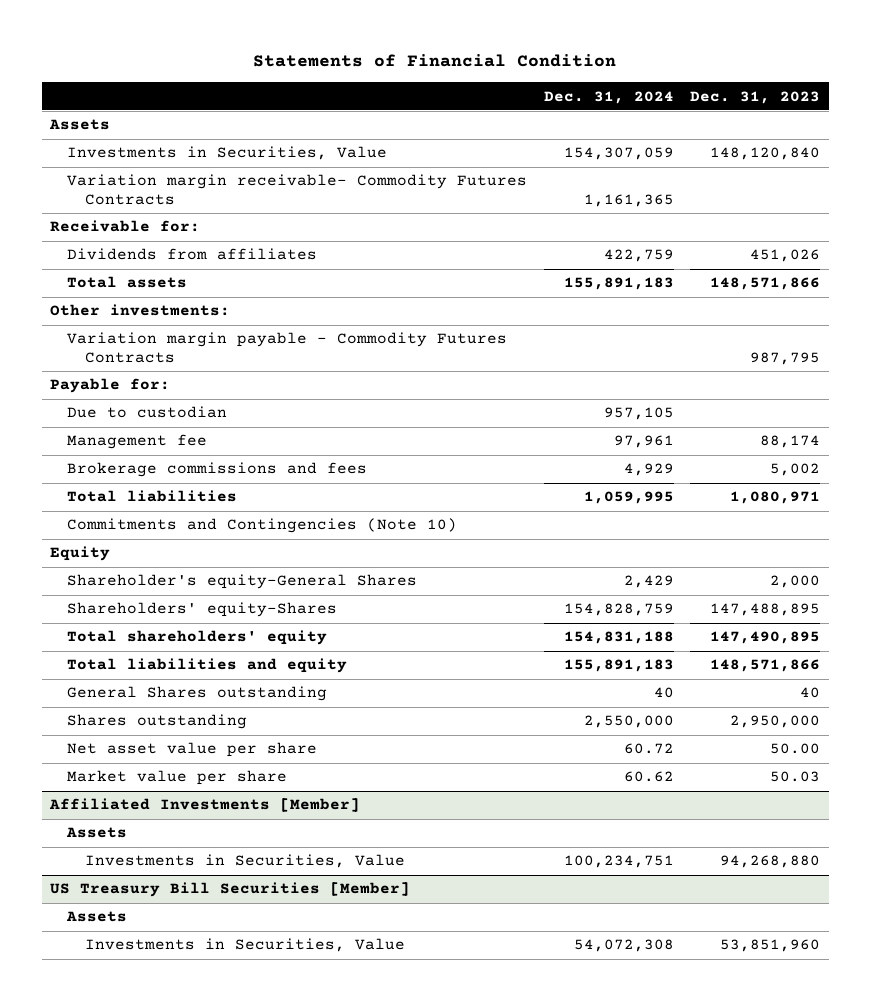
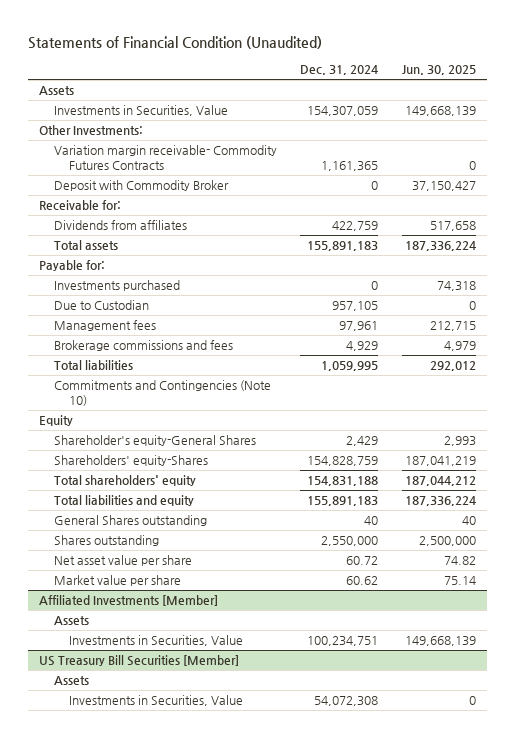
[253,54,617,68] Statements of Financial Condition -> [27,35,322,49] Statements of Financial Condition (Unaudited)
[690,90,821,104] Dec. 31, 2023 -> none
none -> [401,65,476,76] Jun. 30, 2025
none -> [39,125,144,136] Other Investments:
none -> [54,180,230,192] Deposit with Commodity Broker
[50,304,231,317] Other investments: -> none
[67,332,508,364] Variation margin payable - Commodity Futures Contracts -> none
none -> [54,280,181,292] Investments purchased
[67,406,228,419] Due to custodian -> [54,300,150,311] Due to Custodian
[67,434,208,450] Management fee -> [54,320,157,332] Management fees

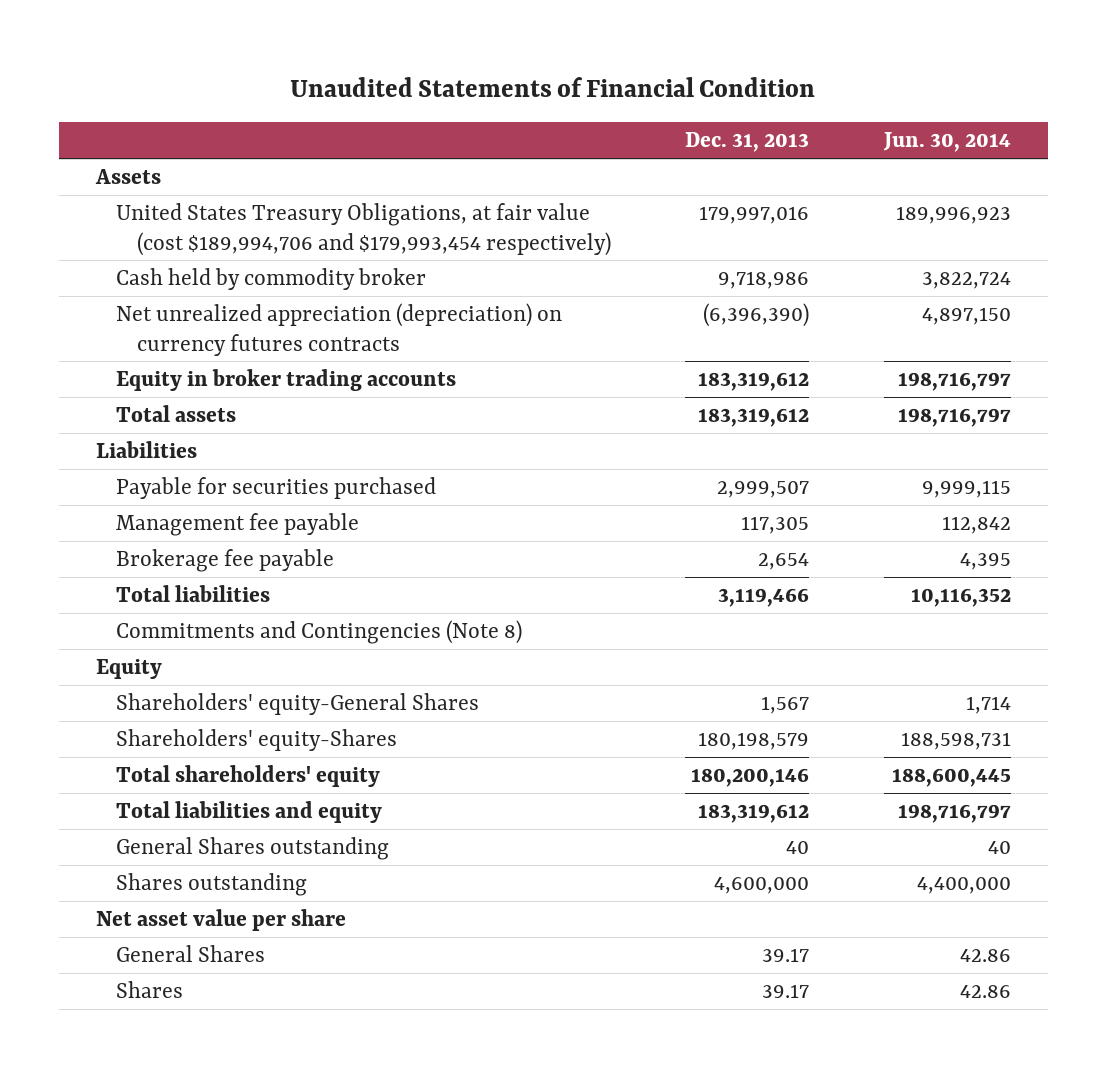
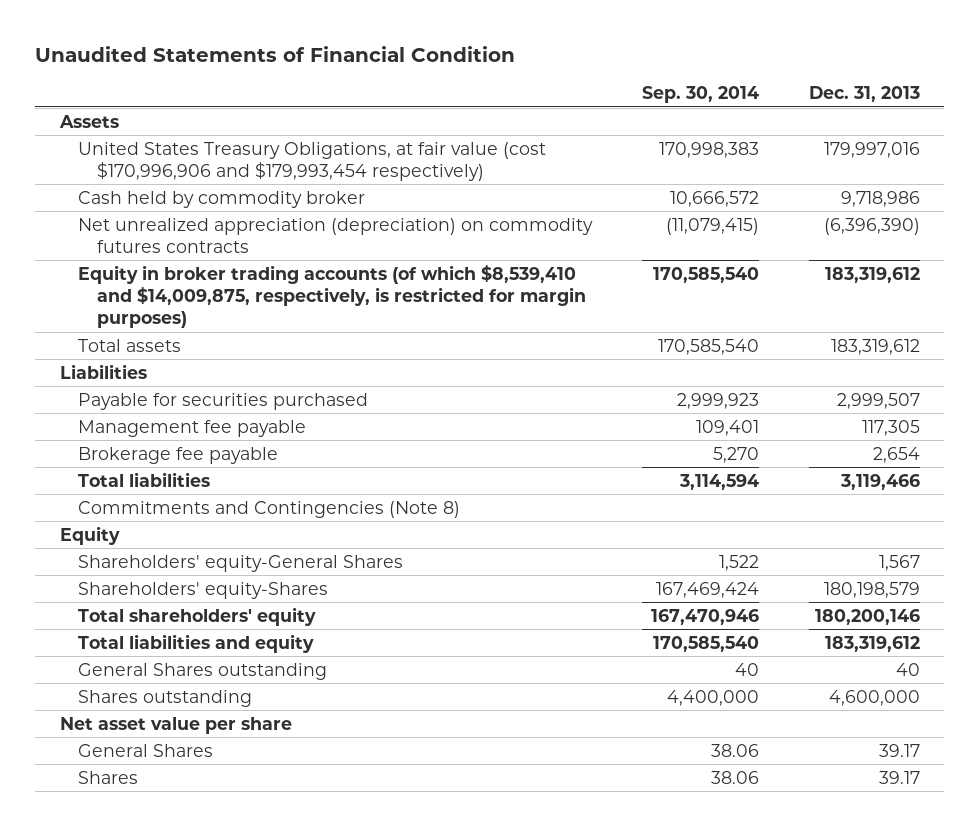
[882,132,1011,153] Jun. 30, 2014 -> none
none -> [641,86,759,104] Sep. 30, 2014
[116,202,611,256] United States Treasury Obligations, at fair value (cost $189,994,706 and $179,993,454 respectively) -> [78,141,547,181] United States Treasury Obligations, at fair value (cost $170,996,906 and $179,993,454 respectively)
[116,302,563,356] Net unrealized appreciation (depreciation) on currency futures contracts -> [78,217,594,253] Net unrealized appreciation (depreciation) on commodity futures contracts
[116,368,457,391] Equity in broker trading accounts -> [78,264,586,329] Equity in broker trading accounts (of which $8,539,410 and $14,009,875, respectively, is restricted for margin purposes)

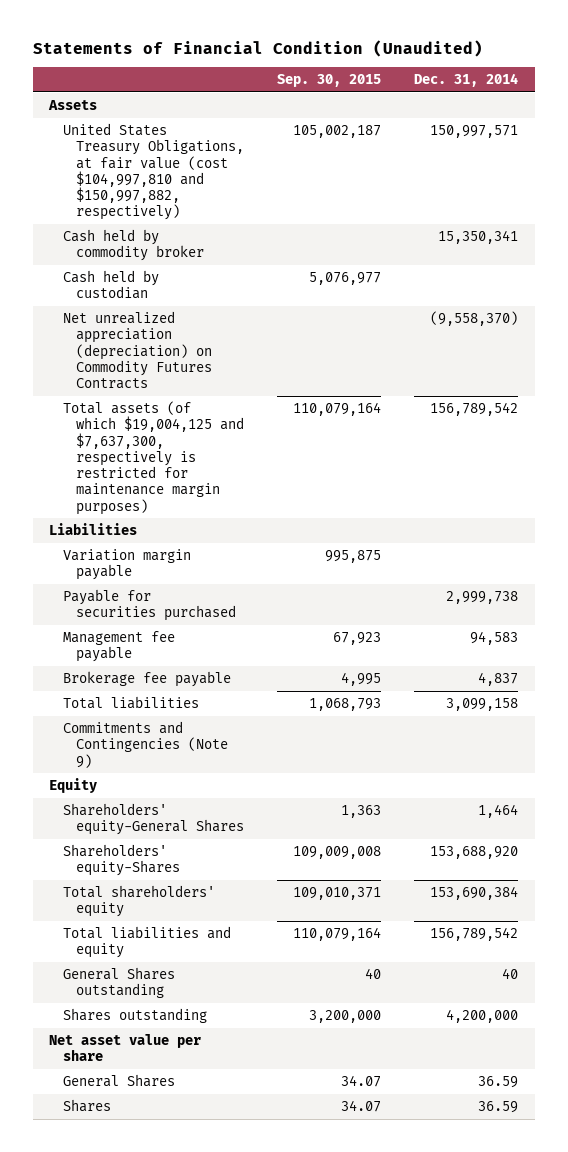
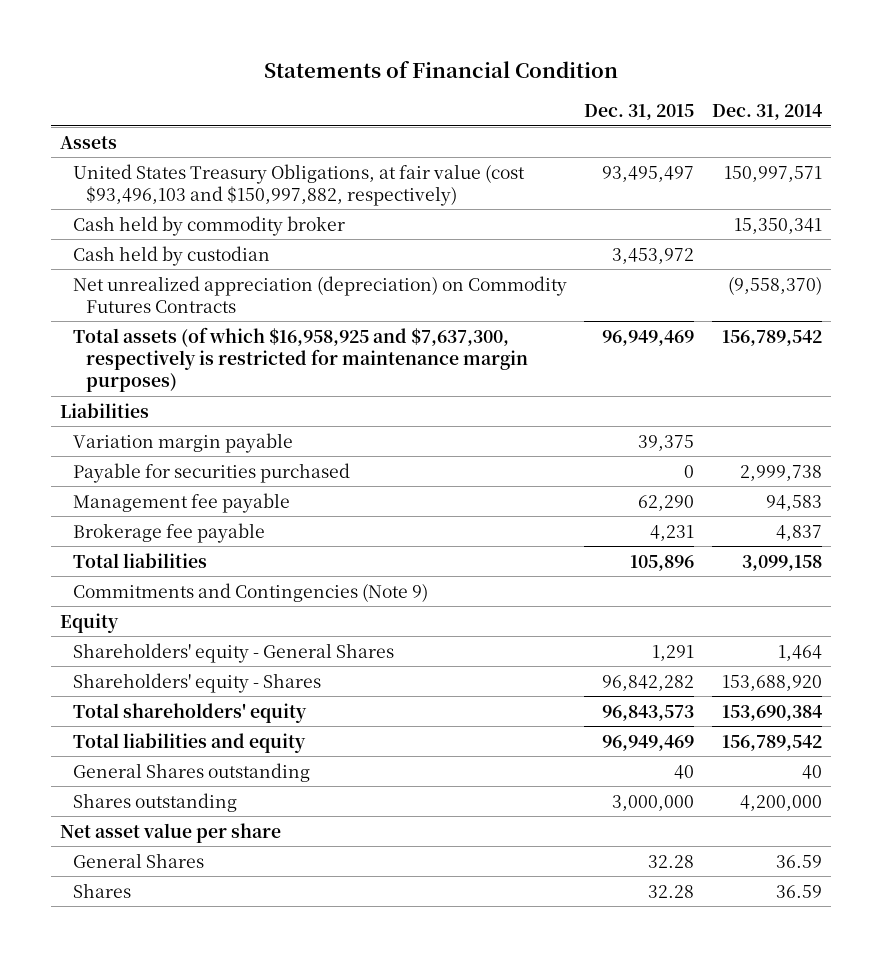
[32,39,483,57] Statements of Financial Condition (Unaudited) -> [263,61,618,79] Statements of Financial Condition
[277,74,382,88] Sep. 30, 2015 -> none
none -> [584,104,695,121] Dec. 31, 2015
[62,123,244,221] United States Treasury Obligations, at fair value (cost $104,997,810 and $150,997,882, respectively) -> [72,163,525,206] United States Treasury Obligations, at fair value (cost $93,496,103 and $150,997,882, respectively)
[62,401,244,515] Total assets (of which $19,004,125 and $7,637,300, respectively is restricted for maintenance margin purposes) -> [72,326,528,392] Total assets (of which $16,958,925 and $7,637,300, respectively is restricted for maintenance margin purposes)
[62,803,244,836] Shareholders' equity-General Shares -> [72,642,394,663] Shareholders' equity - General Shares
[62,844,180,877] Shareholders' equity-Shares -> [72,672,321,693] Shareholders' equity - Shares

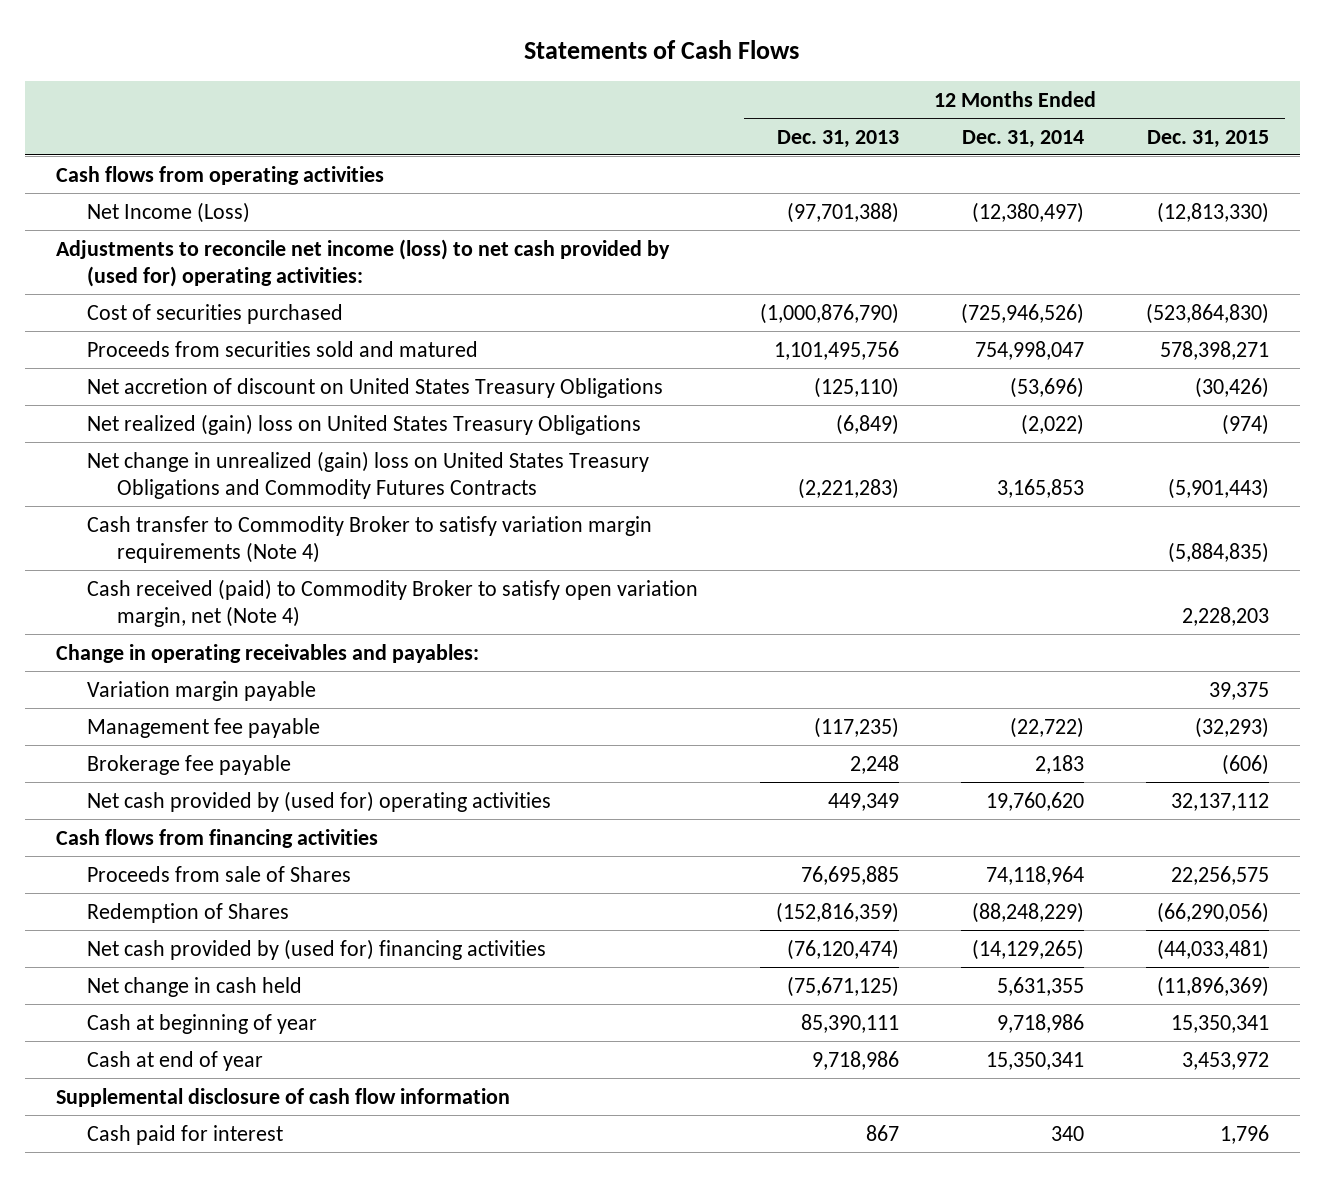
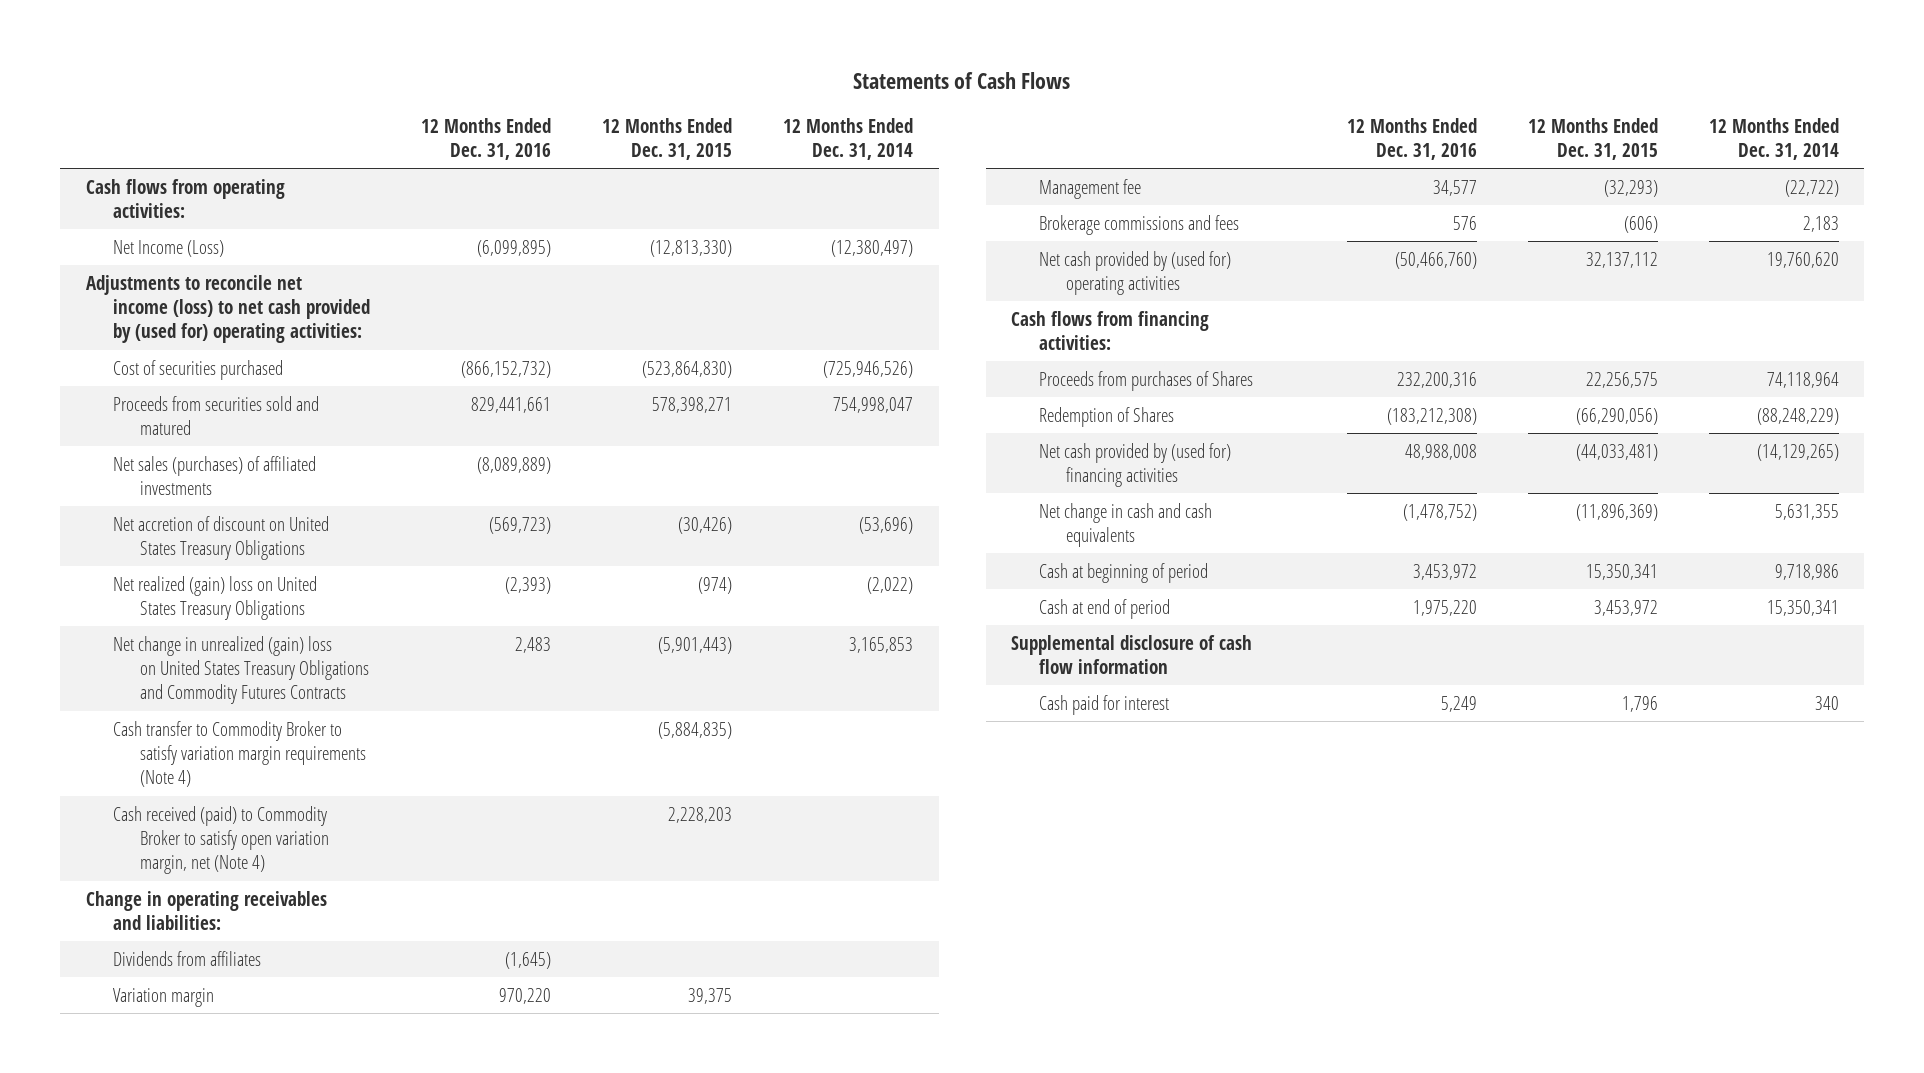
[776,129,899,148] Dec. 31, 2013 -> none
none -> [420,117,551,161] 12 Months Ended Dec. 31, 2016
[55,165,384,185] Cash flows from operating activities -> [85,178,285,219] Cash flows from operating activities:
none -> [112,455,316,496] Net sales (purchases) of affiliated investments
[55,643,479,663] Change in operating receivables and payables: -> [85,890,327,931] Change in operating receivables and liabilities:
none -> [112,950,261,966] Dividends from affiliates
[86,680,316,701] Variation margin payable -> [112,987,214,1007] Variation margin
[86,717,320,738] Management fee payable -> [1038,178,1141,199] Management fee
[86,754,291,775] Brokerage fee payable -> [1038,214,1239,235] Brokerage commissions and fees
[55,828,378,848] Cash flows from financing activities -> [1011,310,1210,351] Cash flows from financing activities:
[86,865,351,882] Proceeds from sale of Shares -> [1038,370,1253,391] Proceeds from purchases of Shares
[86,976,302,997] Net change in cash held -> [1038,502,1212,548] Net change in cash and cash equivalents
[86,1013,317,1034] Cash at beginning of year -> [1038,562,1208,583] Cash at beginning of period
[86,1050,263,1071] Cash at end of year -> [1038,598,1170,619] Cash at end of period

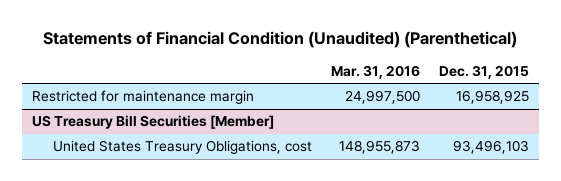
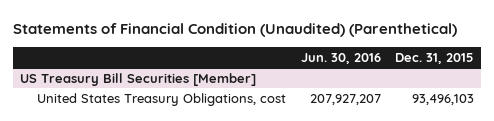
[330,64,420,79] Mar. 31, 2016 -> none
none -> [300,52,381,64] Jun. 30, 2016
[31,90,254,105] Restricted for maintenance margin -> none

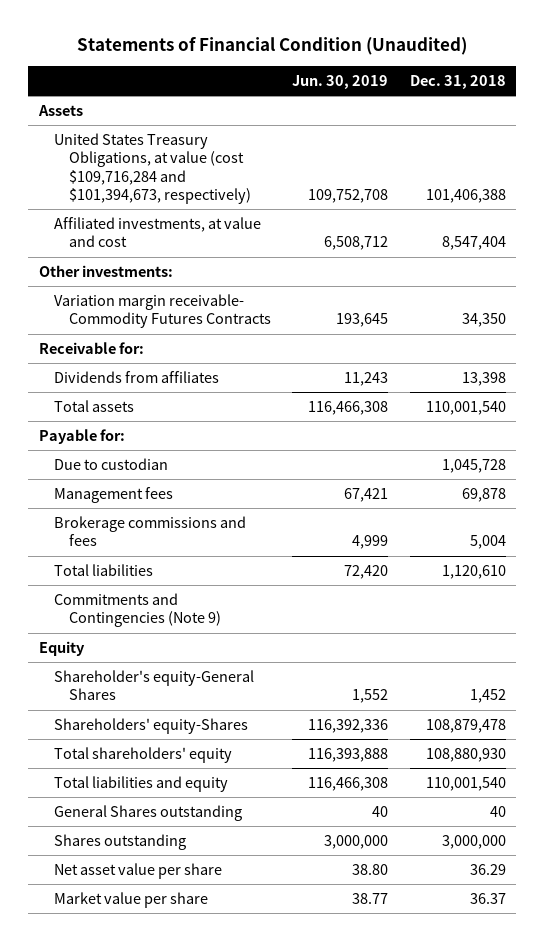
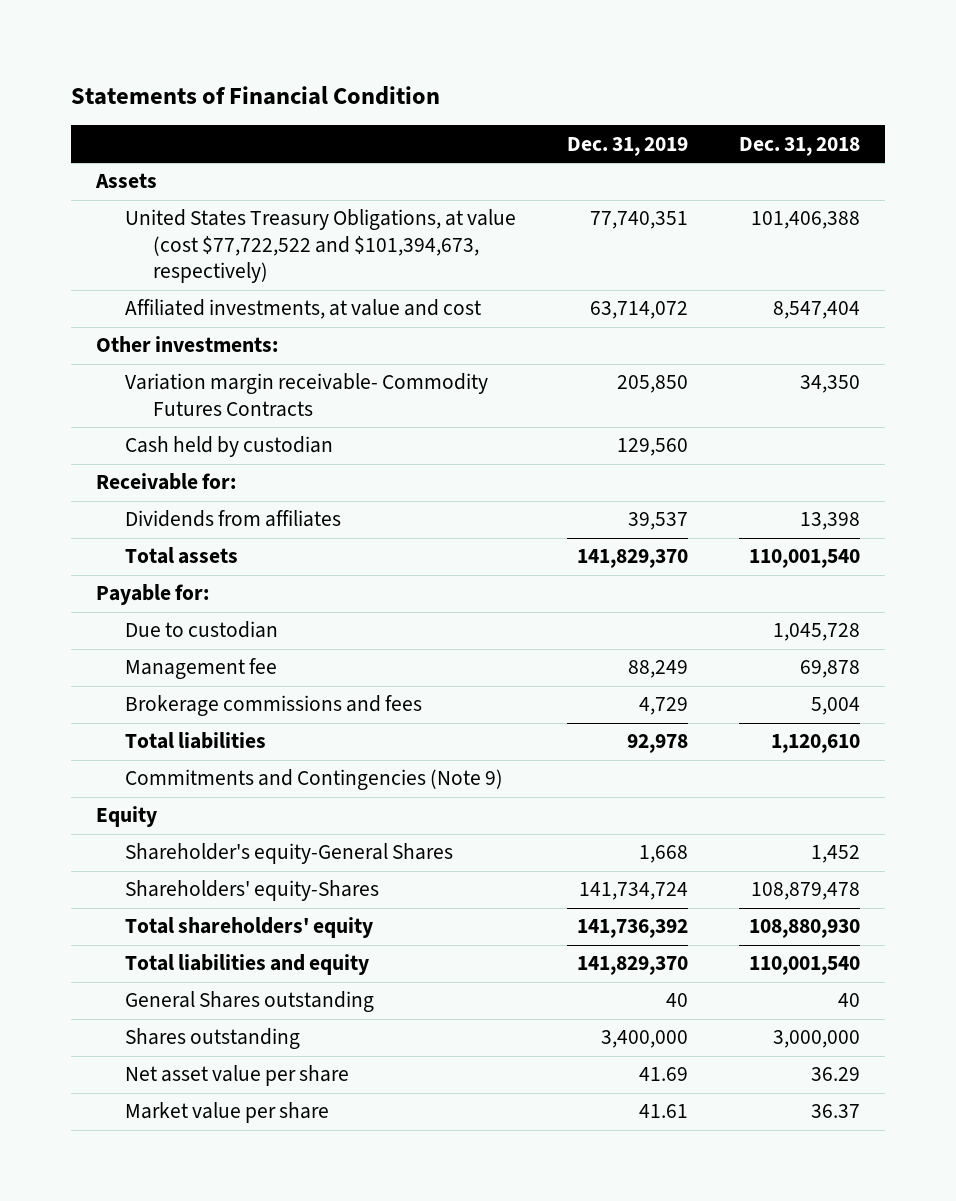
[77,36,468,55] Statements of Financial Condition (Unaudited) -> [70,86,440,106] Statements of Financial Condition
[292,74,389,89] Jun. 30, 2019 -> none
none -> [566,136,688,156] Dec. 31, 2019
[53,133,251,204] United States Treasury Obligations, at value (cost $109,716,284 and $101,394,673, respectively) -> [124,209,516,284] United States Treasury Obligations, at value (cost $77,722,522 and $101,394,673, respectively)
none -> [124,436,333,458] Cash held by custodian
[53,487,173,504] Management fees -> [124,658,277,680] Management fee

